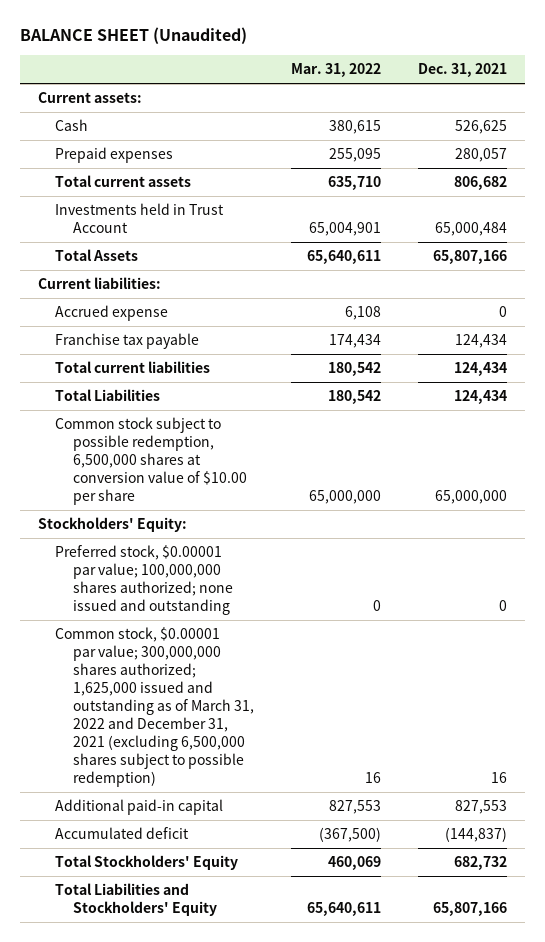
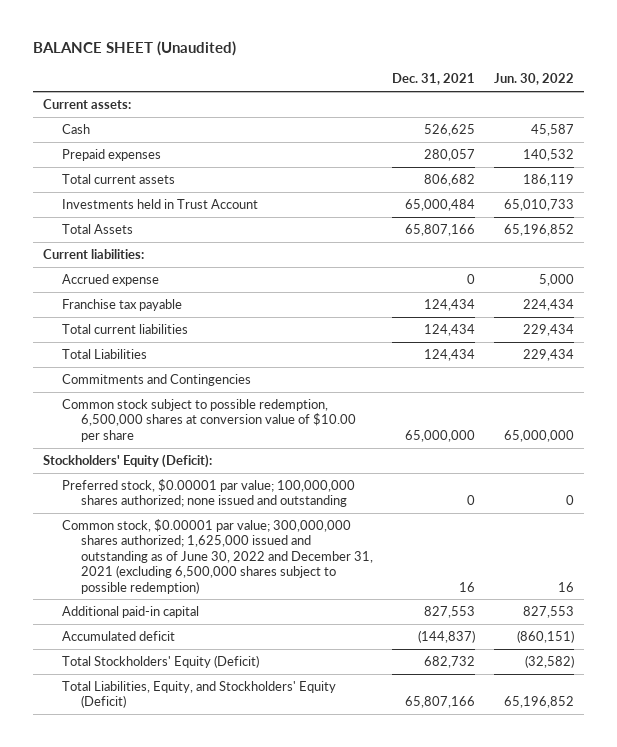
[290,63,381,78] Mar. 31, 2022 -> none
none -> [494,73,575,86] Jun. 30, 2022
none -> [61,374,251,387] Commitments and Contingencies
[38,517,188,533] Stockholders' Equity: -> [42,454,212,469] Stockholders' Equity (Deficit):
[55,627,254,787] Common stock, $0.00001 par value; 300,000,000 shares authorized; 1,625,000 issued and outstanding as of March 31, 2022 and December 31, 2021 (excluding 6,500,000 shares subject to possible redemption) -> [61,519,373,594] Common stock, $0.00001 par value; 300,000,000 shares authorized; 1,625,000 issued and outstanding as of June 30, 2022 and December 31, 2021 (excluding 6,500,000 shares subject to possible redemption)
[55,855,239,871] Total Stockholders' Equity -> [61,655,259,669] Total Stockholders' Equity (Deficit)
[55,883,217,917] Total Liabilities and Stockholders' Equity -> [61,681,336,709] Total Liabilities, Equity, and Stockholders' Equity (Deficit)

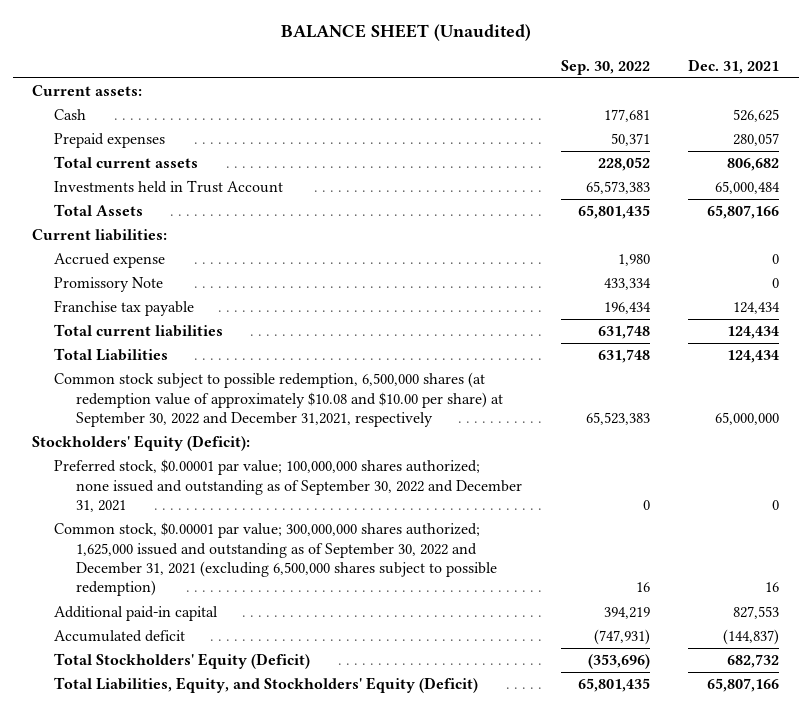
[494,73,575,86] Jun. 30, 2022 -> none
none -> [560,59,650,75] Sep. 30, 2022
none -> [54,277,164,293] Promissory Note
[61,374,251,387] Commitments and Contingencies -> none
[61,399,356,442] Common stock subject to possible redemption, 6,500,000 shares at conversion value of $10.00 per share -> [54,372,504,428] Common stock subject to possible redemption, 6,500,000 shares (at redemption value of approximately $10.08 and $10.00 per share) at September 30, 2022 and December 31,2021, respectively
[61,479,355,508] Preferred stock, $0.00001 par value; 100,000,000 shares authorized; none issued and outstanding -> [54,459,523,513] Preferred stock, $0.00001 par value; 100,000,000 shares authorized; none issued and outstanding as of September 30, 2022 and December 31, 2021
[61,519,373,594] Common stock, $0.00001 par value; 300,000,000 shares authorized; 1,625,000 issued and outstanding as of June 30, 2022 and December 31, 2021 (excluding 6,500,000 shares subject to possible redemption) -> [54,522,498,597] Common stock, $0.00001 par value; 300,000,000 shares authorized; 1,625,000 issued and outstanding as of September 30, 2022 and December 31, 2021 (excluding 6,500,000 shares subject to possible redemption)

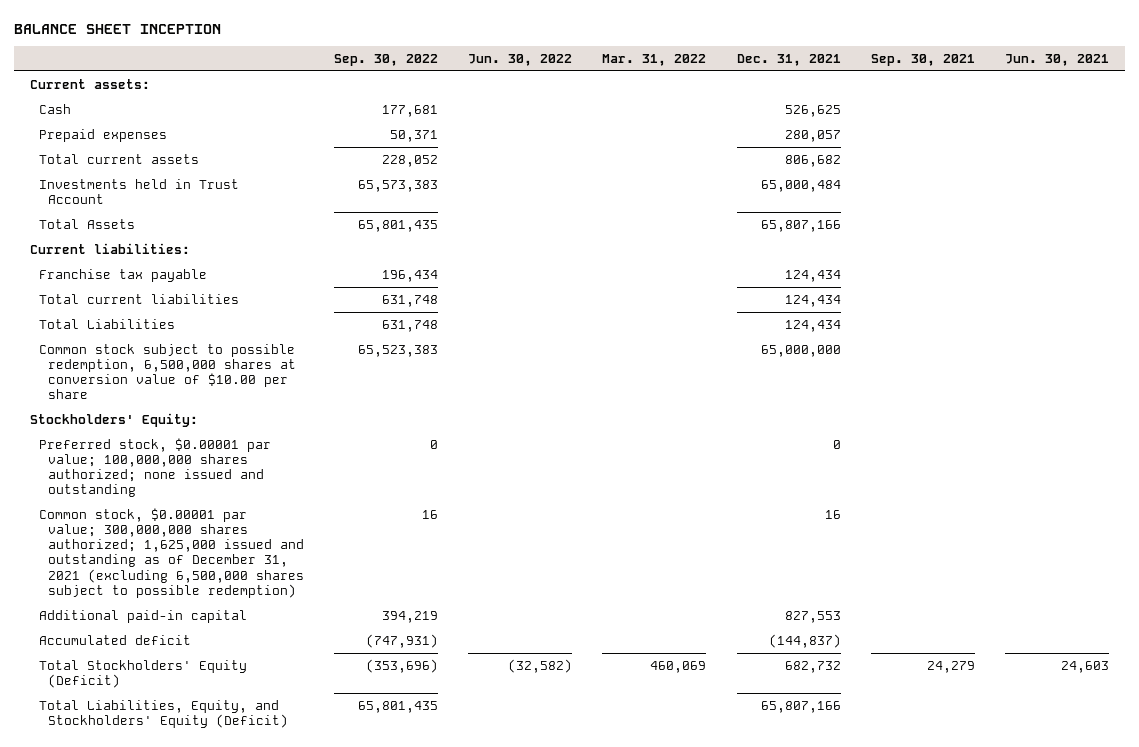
[280,24,531,42] BALANCE SHEET (Unaudited) -> [14,23,222,34] BALANCE SHEET INCEPTION
none -> [468,54,573,67] Jun. 30, 2022
none -> [602,54,707,67] Mar. 31, 2022
none -> [871,54,976,67] Sep. 30, 2021
none -> [1005,54,1110,67] Jun. 30, 2021
[54,253,166,269] Accrued expense -> none
[54,277,164,293] Promissory Note -> none
[54,372,504,428] Common stock subject to possible redemption, 6,500,000 shares (at redemption value of approximately $10.08 and $10.00 per share) at September 30, 2022 and December 31,2021, respectively -> [38,343,296,400] Common stock subject to possible redemption, 6,500,000 shares at conversion value of $10.00 per share
[32,435,251,452] Stockholders' Equity (Deficit): -> [29,412,198,427] Stockholders' Equity:
[54,459,523,513] Preferred stock, $0.00001 par value; 100,000,000 shares authorized; none issued and outstanding as of September 30, 2022 and December 31, 2021 -> [38,437,271,498] Preferred stock, $0.00001 par value; 100,000,000 shares authorized; none issued and outstanding
[54,522,498,597] Common stock, $0.00001 par value; 300,000,000 shares authorized; 1,625,000 issued and outstanding as of September 30, 2022 and December 31, 2021 (excluding 6,500,000 shares subject to possible redemption) -> [38,507,304,598] Common stock, $0.00001 par value; 300,000,000 shares authorized; 1,625,000 issued and outstanding as of December 31, 2021 (excluding 6,500,000 shares subject to possible redemption)

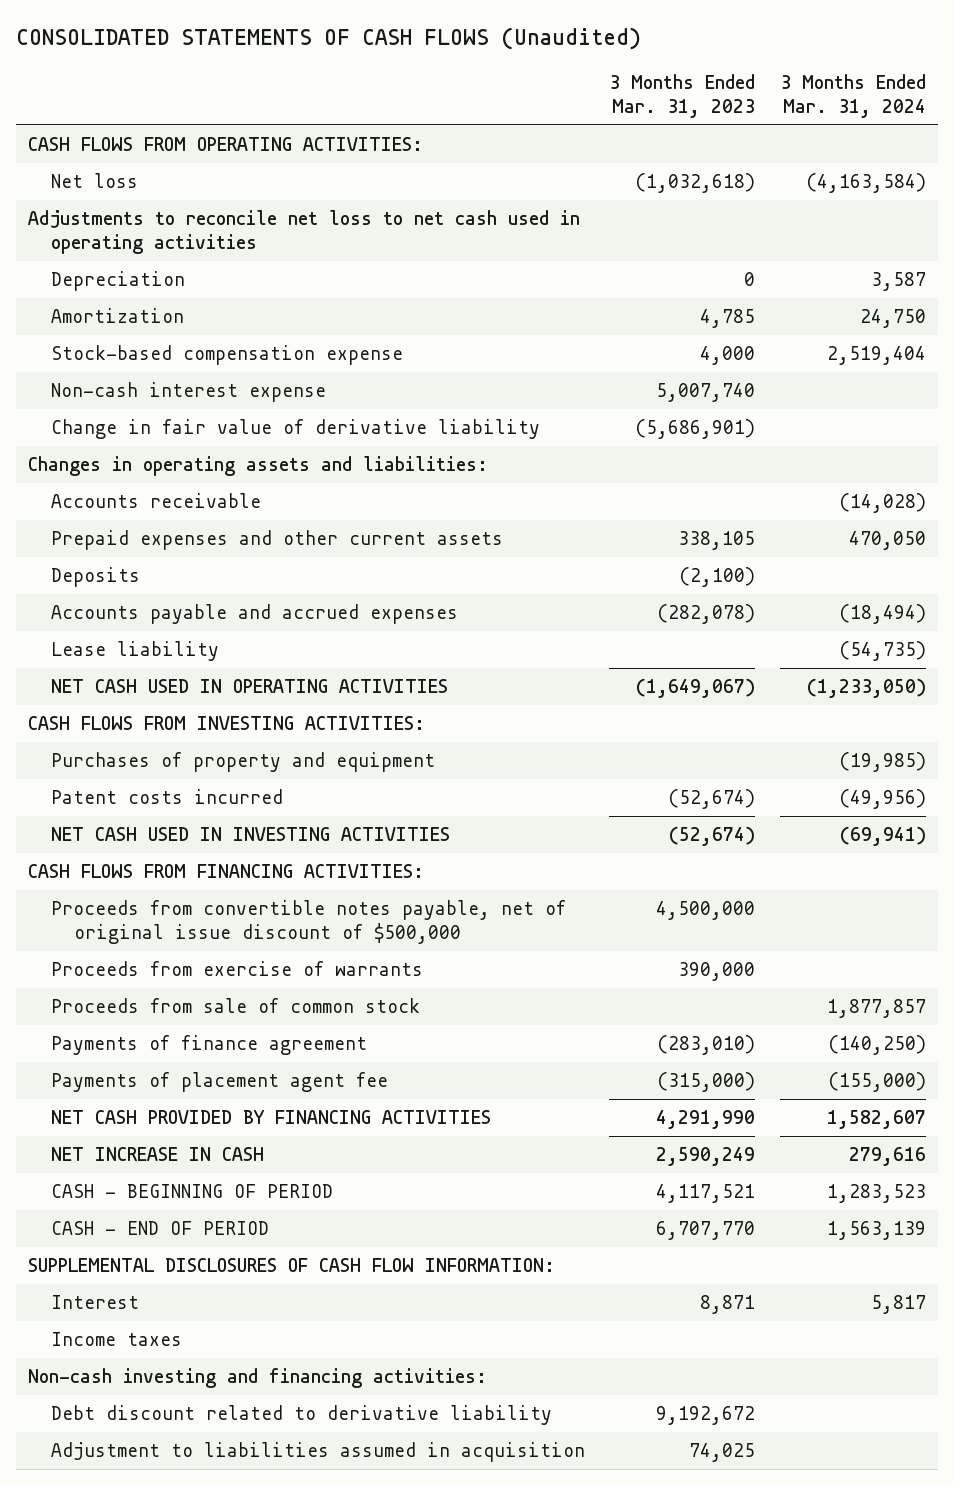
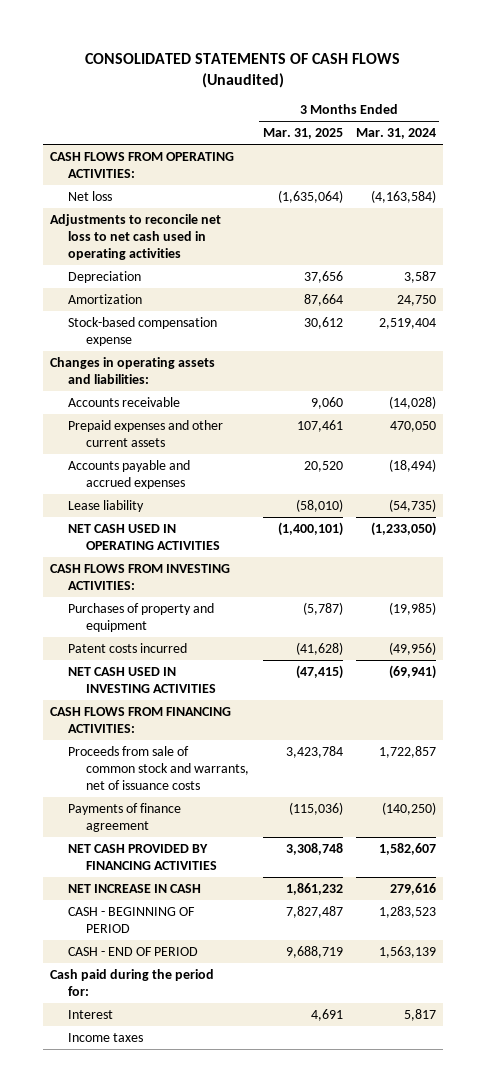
[609,74,756,118] 3 Months Ended Mar. 31, 2023 -> none
none -> [262,128,343,140] Mar. 31, 2025
[50,381,326,402] Non-cash interest expense -> none
[50,418,540,439] Change in fair value of derivative liability -> none
[50,566,140,587] Deposits -> none
[50,899,566,944] Proceeds from convertible notes payable, net of original issue discount of $500,000 -> none
[50,960,423,976] Proceeds from exercise of warrants -> none
[50,997,420,1013] Proceeds from sale of common stock -> [68,745,250,790] Proceeds from sale of common stock and warrants, net of issuance costs
[826,998,926,1018] 1,877,857 -> [379,745,437,758] 1,722,857
[50,1071,388,1092] Payments of placement agent fee -> none
[27,1257,555,1272] SUPPLEMENTAL DISCLOSURES OF CASH FLOW INFORMATION: -> none
none -> [50,968,215,996] Cash paid during the period for:
[27,1367,487,1388] Non-cash investing and financing activities: -> none
[50,1404,552,1425] Debt discount related to derivative liability -> none
[50,1441,585,1462] Adjustment to liabilities assumed in acquisition -> none

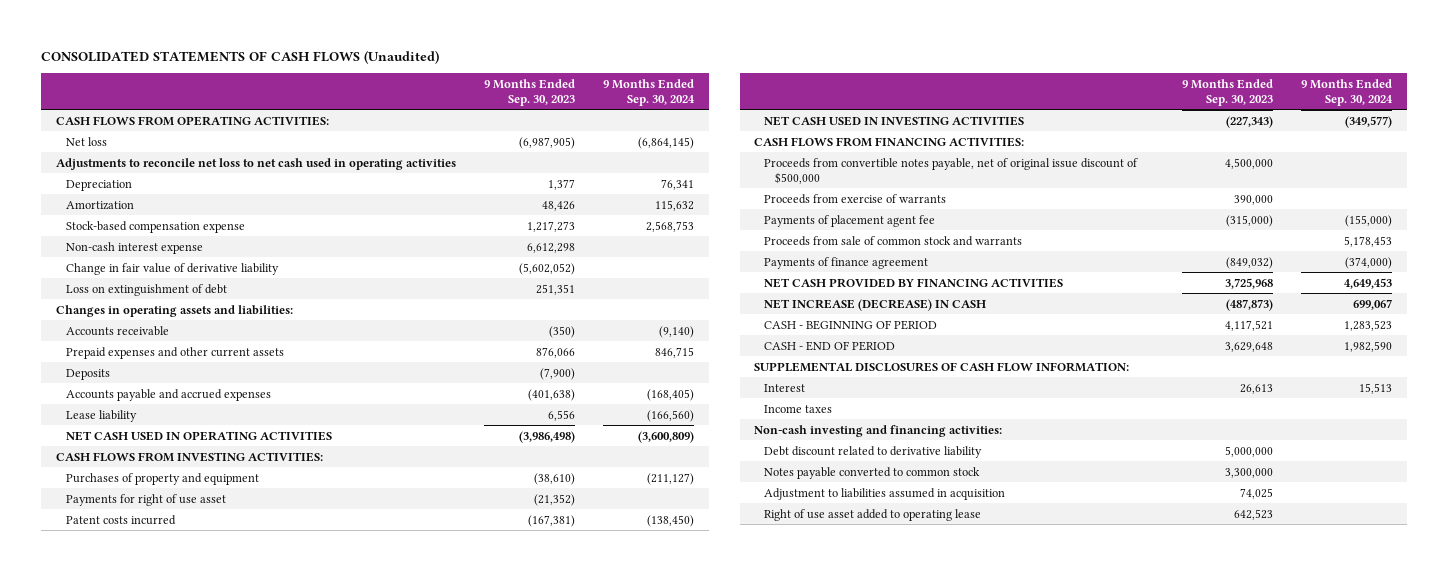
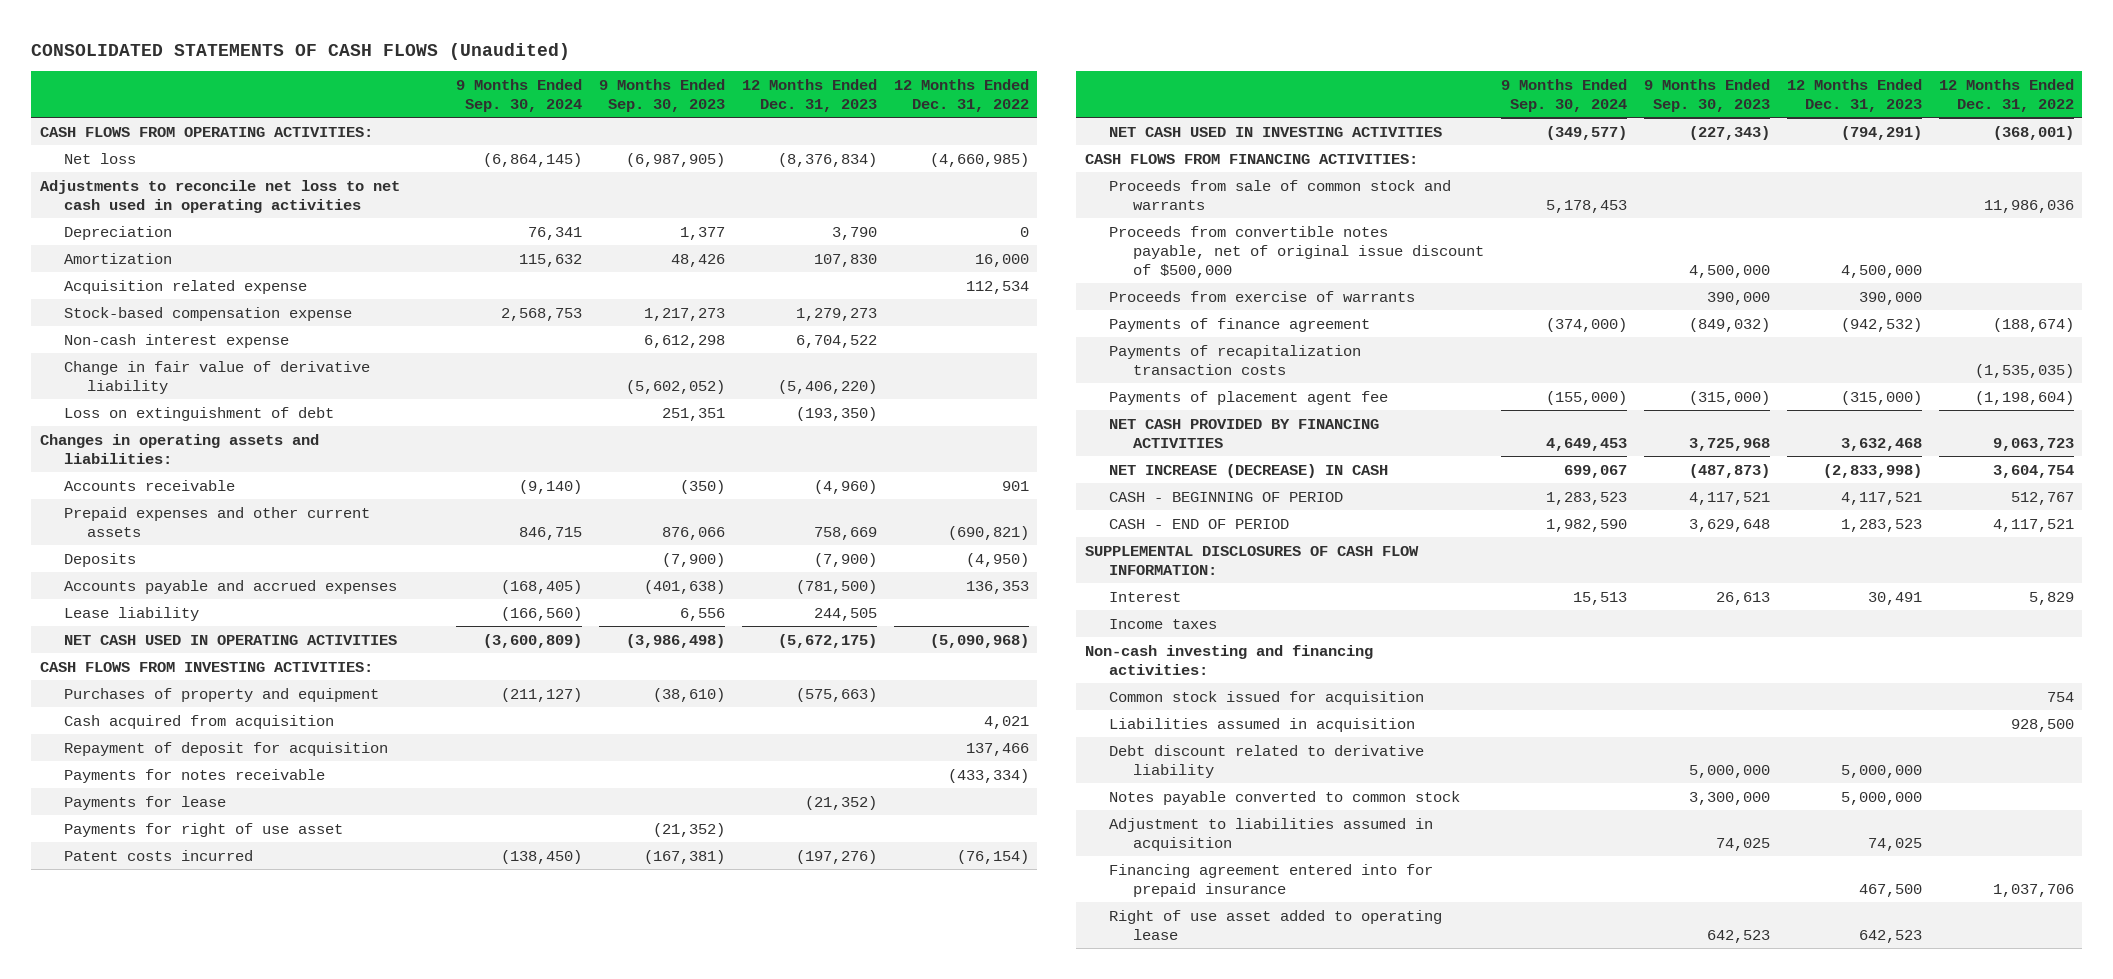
none -> [741,78,877,112] 12 Months Ended Dec. 31, 2023
none -> [893,78,1029,112] 12 Months Ended Dec. 31, 2022
none -> [63,279,307,294] Acquisition related expense
none -> [63,714,334,729] Cash acquired from acquisition
none -> [63,741,388,756] Repayment of deposit for acquisition
none -> [63,768,325,783] Payments for notes receivable
none -> [63,795,226,810] Payments for lease
[764,235,1023,246] Proceeds from sale of common stock and warrants -> [1108,179,1451,210] Proceeds from sale of common stock and warrants
none -> [1108,344,1361,375] Payments of recapitalization transaction costs
[764,214,936,227] Payments of placement agent fee -> [1108,390,1388,405] Payments of placement agent fee
none -> [1108,690,1424,705] Common stock issued for acquisition
none -> [1108,717,1415,732] Liabilities assumed in acquisition
none -> [1108,863,1433,897] Financing agreement entered into for prepaid insurance

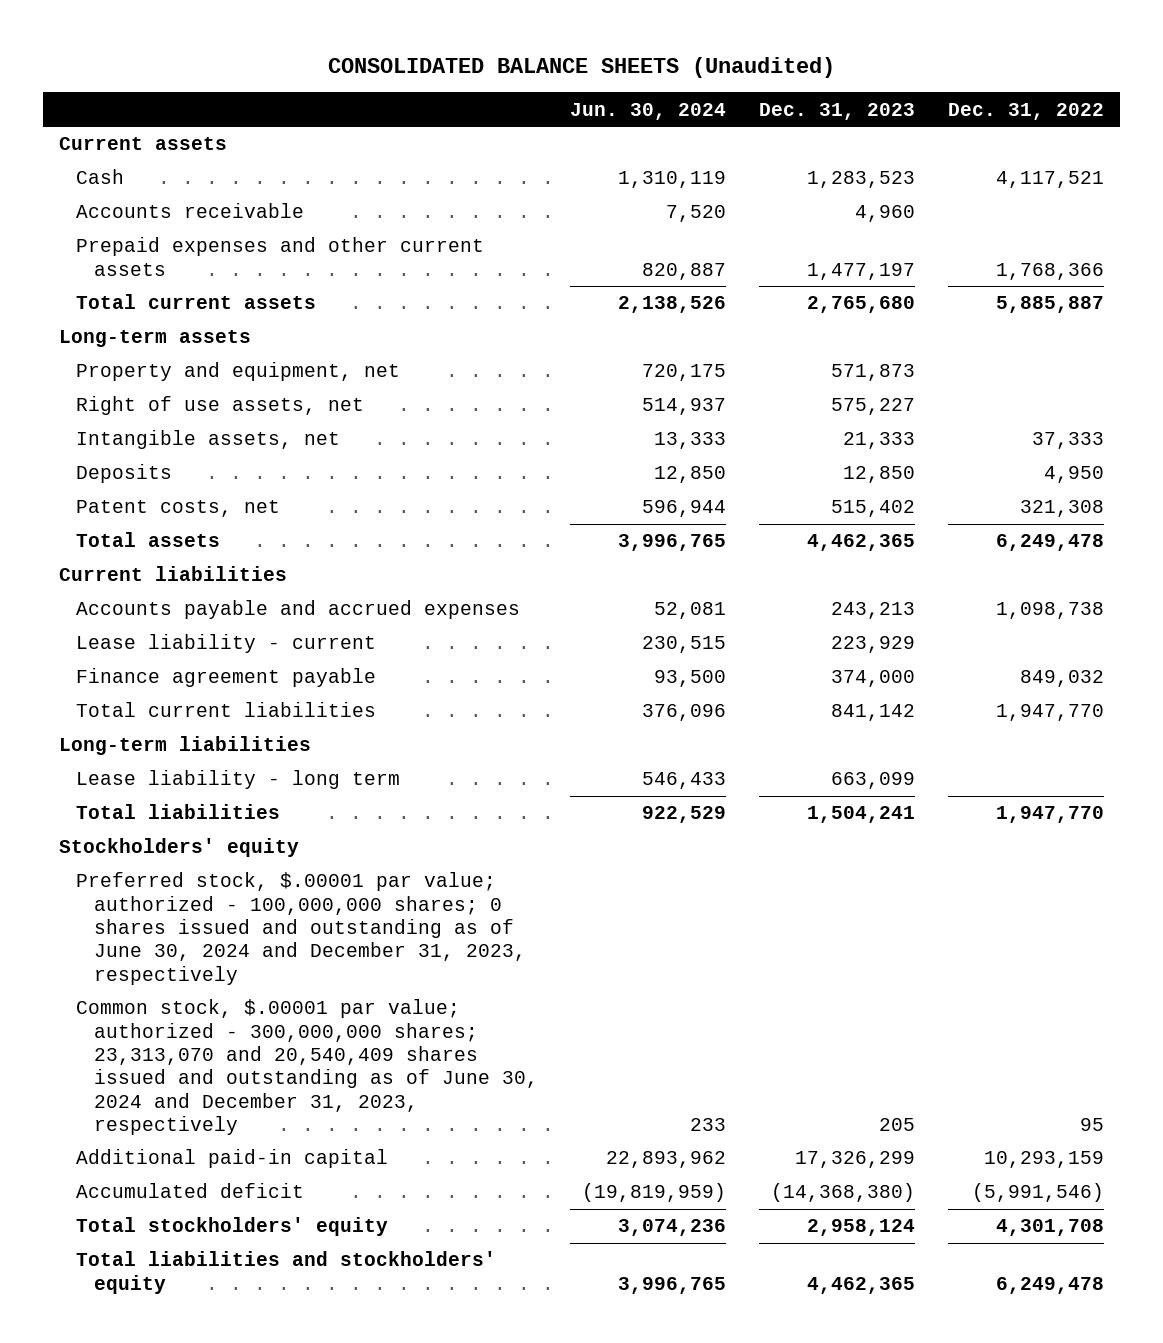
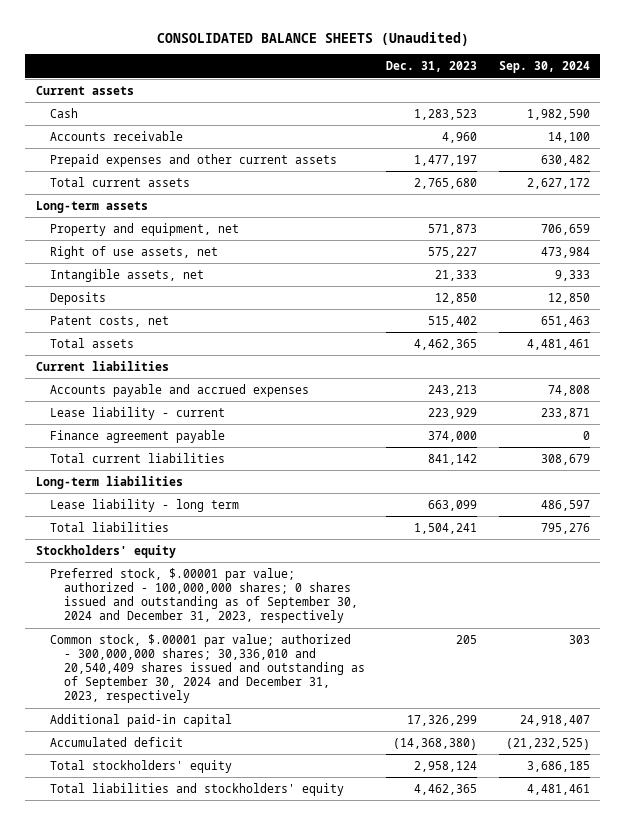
[570,102,727,120] Jun. 30, 2024 -> none
[948,102,1105,120] Dec. 31, 2022 -> none
none -> [498,61,590,74] Sep. 30, 2024
[76,872,526,985] Preferred stock, $.00001 par value; authorized - 100,000,000 shares; 0 shares issued and outstanding as of June 30, 2024 and December 31, 2023, respectively -> [49,567,358,624] Preferred stock, $.00001 par value; authorized - 100,000,000 shares; 0 shares issued and outstanding as of September 30, 2024 and December 31, 2023, respectively
[76,999,538,1135] Common stock, $.00001 par value; authorized - 300,000,000 shares; 23,313,070 and 20,540,409 shares issued and outstanding as of June 30, 2024 and December 31, 2023, respectively -> [49,633,365,704] Common stock, $.00001 par value; authorized - 300,000,000 shares; 30,336,010 and 20,540,409 shares issued and outstanding as of September 30, 2024 and December 31, 2023, respectively

